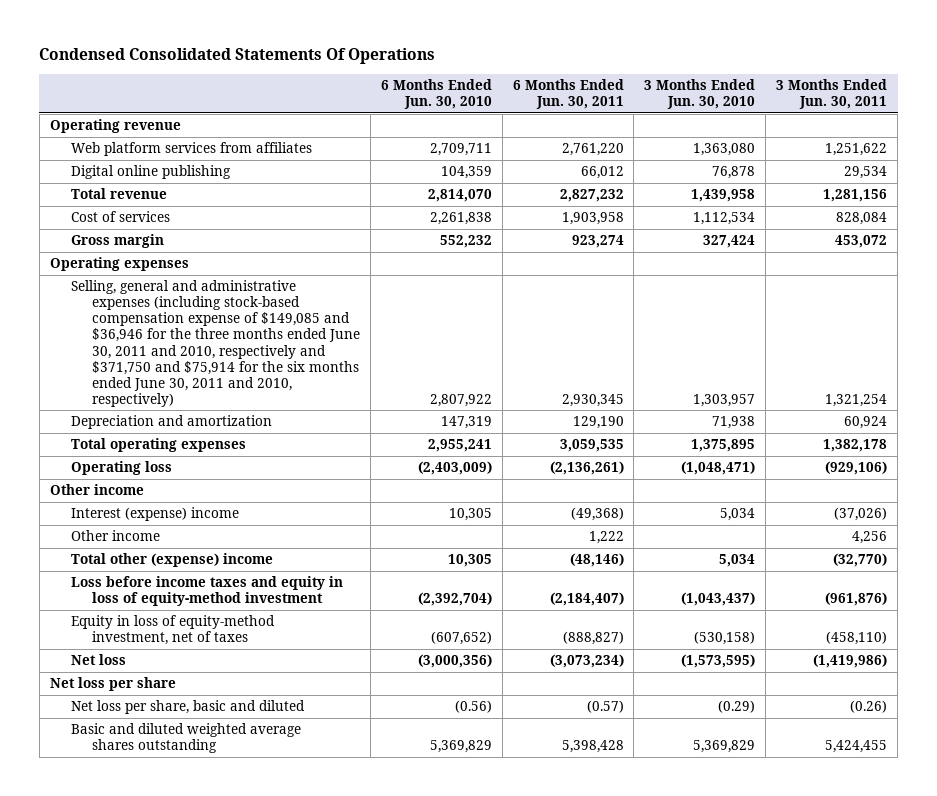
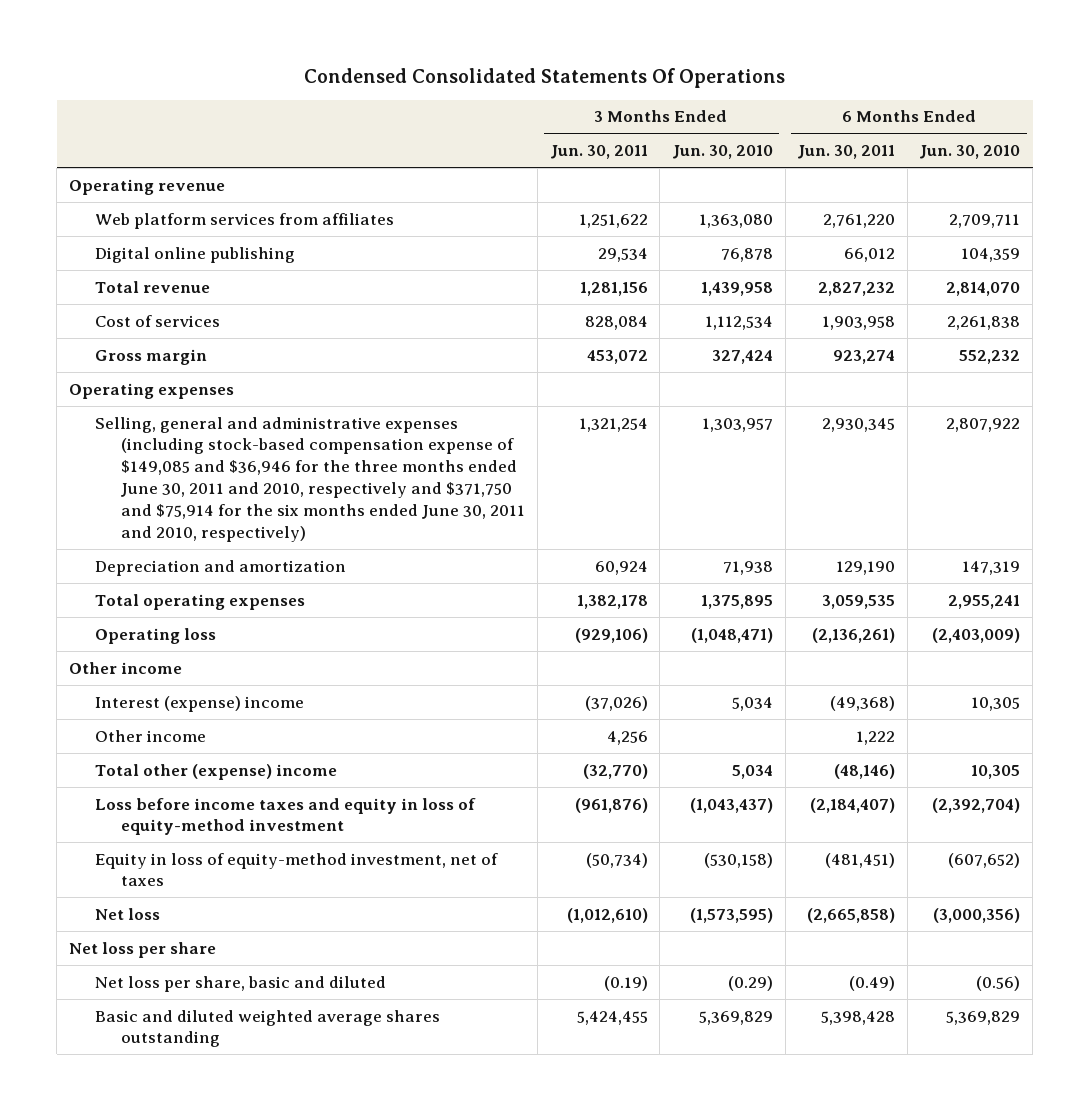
[562,631,624,646] (888,827) -> [825,852,896,868] (481,451)
[826,631,888,646] (458,110) -> [585,852,648,868] (50,734)
[549,654,624,669] (3,073,234) -> [807,907,896,923] (2,665,858)
[813,654,888,669] (1,419,986) -> [566,907,648,923] (1,012,610)
[586,700,624,714] (0.57) -> [849,975,896,991] (0.49)
[850,700,888,714] (0.26) -> [603,975,648,991] (0.19)

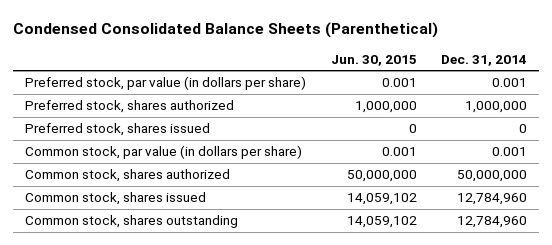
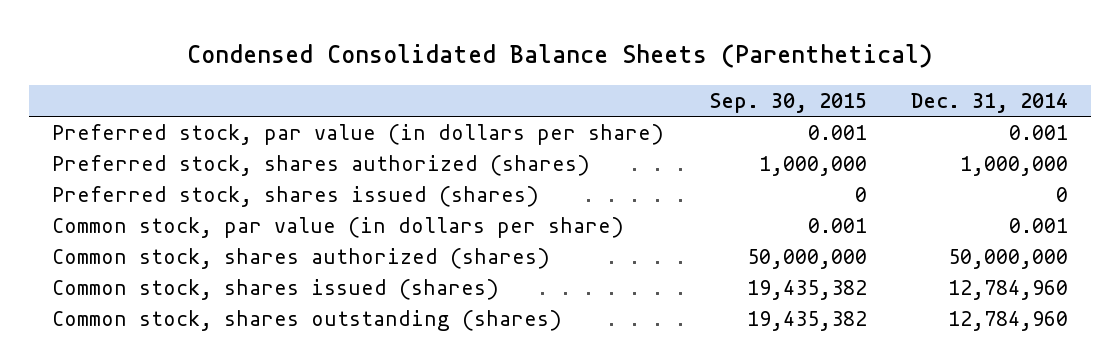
[330,54,417,66] Jun. 30, 2015 -> none
none -> [708,93,867,114] Sep. 30, 2015
[25,100,235,114] Preferred stock, shares authorized -> [51,155,590,177] Preferred stock, shares authorized (shares)
[25,123,211,137] Preferred stock, shares issued -> [51,186,539,208] Preferred stock, shares issued (shares)
[25,169,231,183] Common stock, shares authorized -> [51,248,550,270] Common stock, shares authorized (shares)
[25,192,207,206] Common stock, shares issued -> [51,279,499,301] Common stock, shares issued (shares)
[25,215,239,229] Common stock, shares outstanding -> [51,310,562,332] Common stock, shares outstanding (shares)

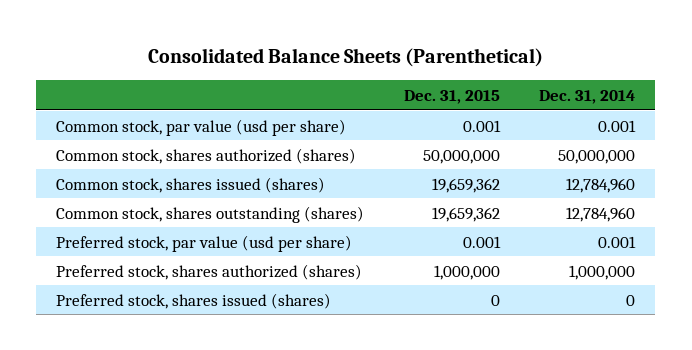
[187,44,934,69] Condensed Consolidated Balance Sheets (Parenthetical) -> [147,48,543,68] Consolidated Balance Sheets (Parenthetical)
[708,93,867,114] Sep. 30, 2015 -> none
none -> [403,89,500,104] Dec. 31, 2015
[51,124,664,146] Preferred stock, par value (in dollars per share) -> none
[51,217,624,239] Common stock, par value (in dollars per share) -> [56,118,347,136] Common stock, par value (usd per share)
none -> [56,234,353,252] Preferred stock, par value (usd per share)
[51,155,590,177] Preferred stock, shares authorized (shares) -> [56,263,363,280] Preferred stock, shares authorized (shares)
[51,186,539,208] Preferred stock, shares issued (shares) -> [56,292,332,309] Preferred stock, shares issued (shares)

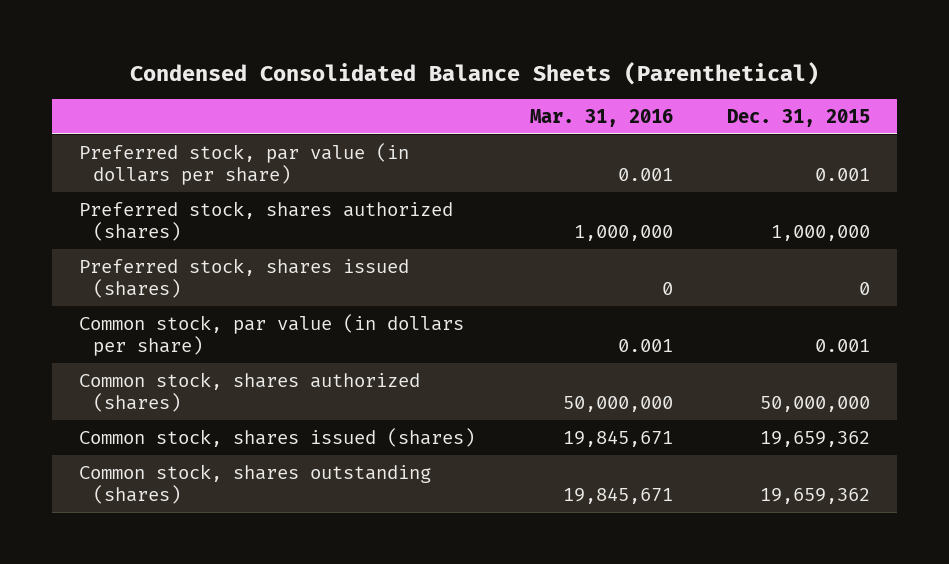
[147,48,543,68] Consolidated Balance Sheets (Parenthetical) -> [129,61,819,85] Condensed Consolidated Balance Sheets (Parenthetical)
[539,89,636,104] Dec. 31, 2014 -> none
none -> [529,109,673,128] Mar. 31, 2016
none -> [78,142,409,186] Preferred stock, par value (in dollars per share)
[56,263,363,280] Preferred stock, shares authorized (shares) -> [78,200,453,242] Preferred stock, shares authorized (shares)
[56,292,332,309] Preferred stock, shares issued (shares) -> [78,257,409,299] Preferred stock, shares issued (shares)
[56,118,347,136] Common stock, par value (usd per share) -> [78,313,464,357] Common stock, par value (in dollars per share)
[56,234,353,252] Preferred stock, par value (usd per share) -> none

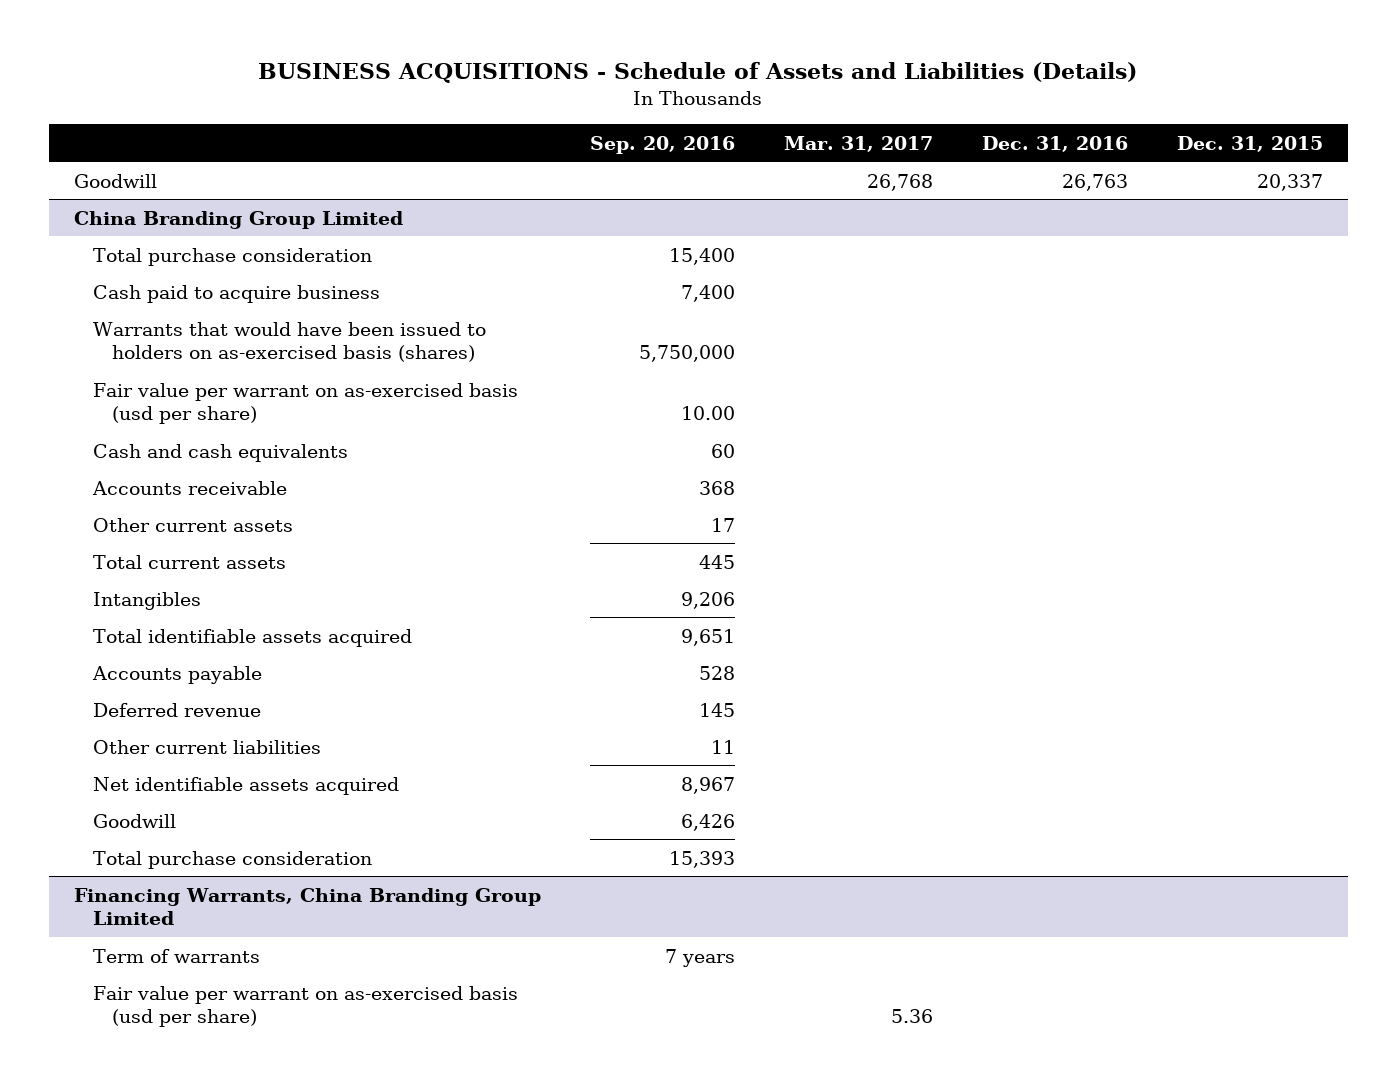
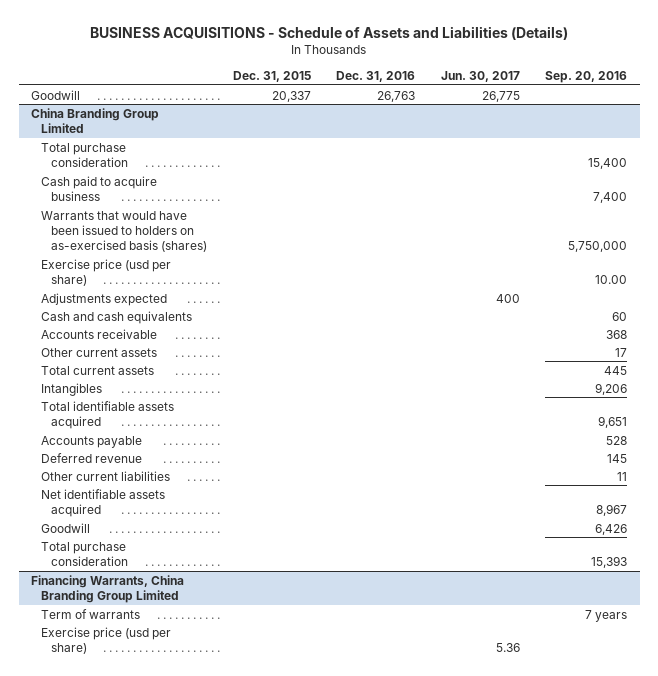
[783,135,933,152] Mar. 31, 2017 -> none
none -> [440,70,520,82] Jun. 30, 2017
[93,382,519,425] Fair value per warrant on as-exercised basis (usd per share) -> [41,258,172,287] Exercise price (usd per share)
none -> [41,292,168,306] Adjustments expected
[93,985,519,1028] Fair value per warrant on as-exercised basis (usd per share) -> [41,626,172,655] Exercise price (usd per share)

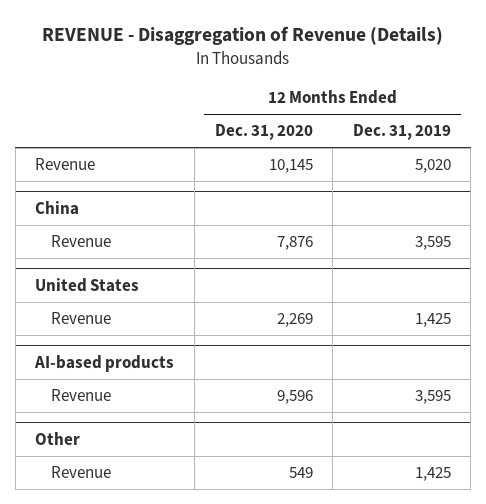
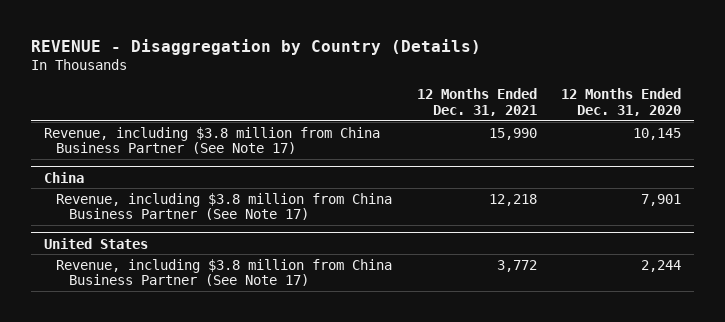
[42,26,444,46] REVENUE - Disaggregation of Revenue (Details) -> [31,39,482,56] REVENUE - Disaggregation by Country (Details)
[352,124,451,141] Dec. 31, 2019 -> none
none -> [416,88,537,117] 12 Months Ended Dec. 31, 2021
[35,158,96,171] Revenue -> [43,126,380,155] Revenue, including $3.8 million from China Business Partner (See Note 17)
[51,235,112,248] Revenue -> none
none -> [56,192,393,221] Revenue, including $3.8 million from China Business Partner (See Note 17)
[51,312,112,325] Revenue -> none
[34,354,175,372] AI-based products -> none
[51,389,112,402] Revenue -> none
[35,431,81,445] Other -> none
[51,466,112,479] Revenue -> none
none -> [56,258,393,287] Revenue, including $3.8 million from China Business Partner (See Note 17)

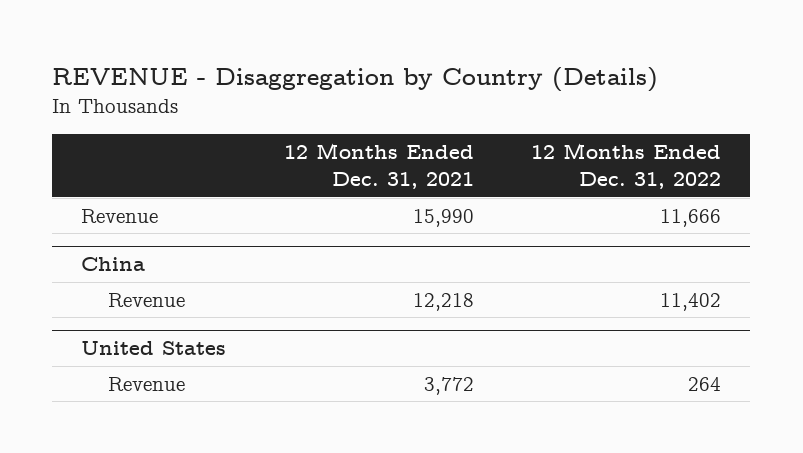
[561,88,682,117] 12 Months Ended Dec. 31, 2020 -> none
none -> [531,143,722,190] 12 Months Ended Dec. 31, 2022
[43,126,380,155] Revenue, including $3.8 million from China Business Partner (See Note 17) -> [81,208,159,223] Revenue
[56,192,393,221] Revenue, including $3.8 million from China Business Partner (See Note 17) -> [108,292,186,307] Revenue
[56,258,393,287] Revenue, including $3.8 million from China Business Partner (See Note 17) -> [108,376,186,391] Revenue

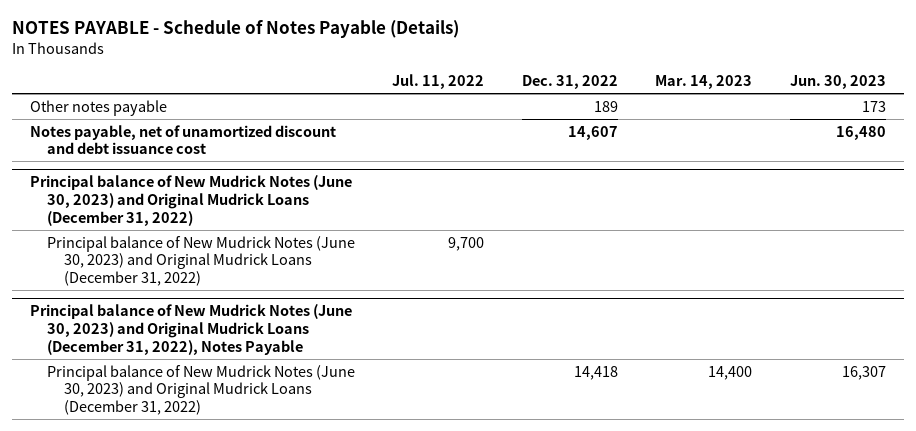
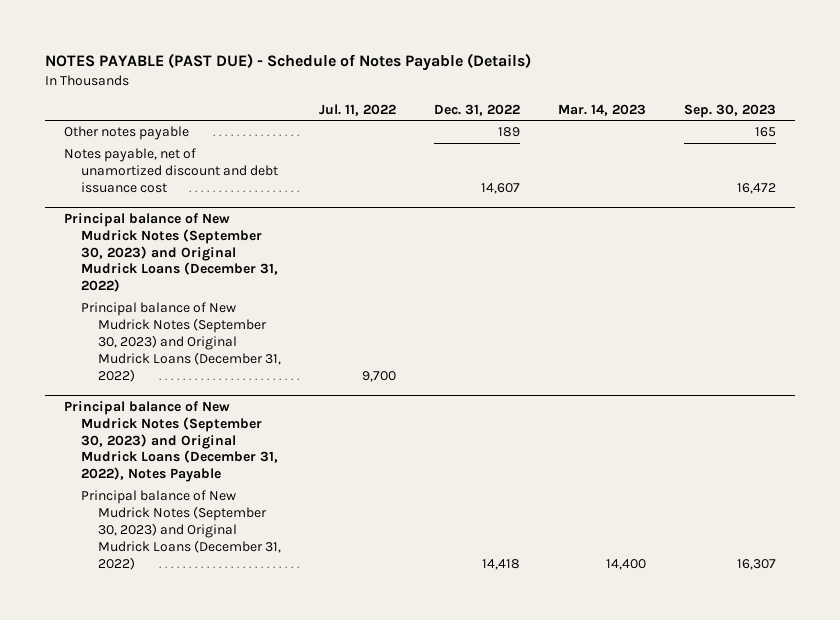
[11,20,459,39] NOTES PAYABLE - Schedule of Notes Payable (Details) -> [44,53,531,72] NOTES PAYABLE (PAST DUE) - Schedule of Notes Payable (Details)
[789,75,886,90] Jun. 30, 2023 -> none
none -> [684,103,777,118] Sep. 30, 2023
[30,175,353,226] Principal balance of New Mudrick Notes (June 30, 2023) and Original Mudrick Loans (December 31, 2022) -> [63,212,278,293] Principal balance of New Mudrick Notes (September 30, 2023) and Original Mudrick Loans (December 31, 2022)
[47,235,356,286] Principal balance of New Mudrick Notes (June 30, 2023) and Original Mudrick Loans (December 31, 2022) -> [80,302,282,382] Principal balance of New Mudrick Notes (September 30, 2023) and Original Mudrick Loans (December 31, 2022)
[30,304,353,355] Principal balance of New Mudrick Notes (June 30, 2023) and Original Mudrick Loans (December 31, 2022), Notes Payable -> [63,400,278,483] Principal balance of New Mudrick Notes (September 30, 2023) and Original Mudrick Loans (December 31, 2022), Notes Payable
[47,364,356,415] Principal balance of New Mudrick Notes (June 30, 2023) and Original Mudrick Loans (December 31, 2022) -> [80,490,282,570] Principal balance of New Mudrick Notes (September 30, 2023) and Original Mudrick Loans (December 31, 2022)

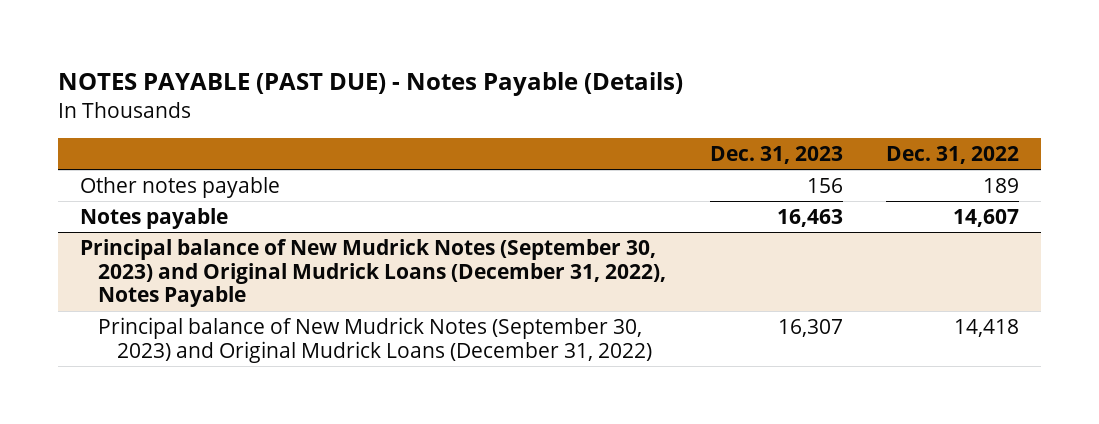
[44,53,531,72] NOTES PAYABLE (PAST DUE) - Schedule of Notes Payable (Details) -> [57,71,683,96] NOTES PAYABLE (PAST DUE) - Notes Payable (Details)
[319,103,397,116] Jul. 11, 2022 -> none
[558,103,647,116] Mar. 14, 2023 -> none
[684,103,777,118] Sep. 30, 2023 -> none
none -> [709,145,843,164] Dec. 31, 2023
[63,212,278,293] Principal balance of New Mudrick Notes (September 30, 2023) and Original Mudrick Loans (December 31, 2022) -> none
[80,302,282,382] Principal balance of New Mudrick Notes (September 30, 2023) and Original Mudrick Loans (December 31, 2022) -> none
[63,148,278,194] Notes payable, net of unamortized discount and debt issuance cost -> [79,207,228,229] Notes payable

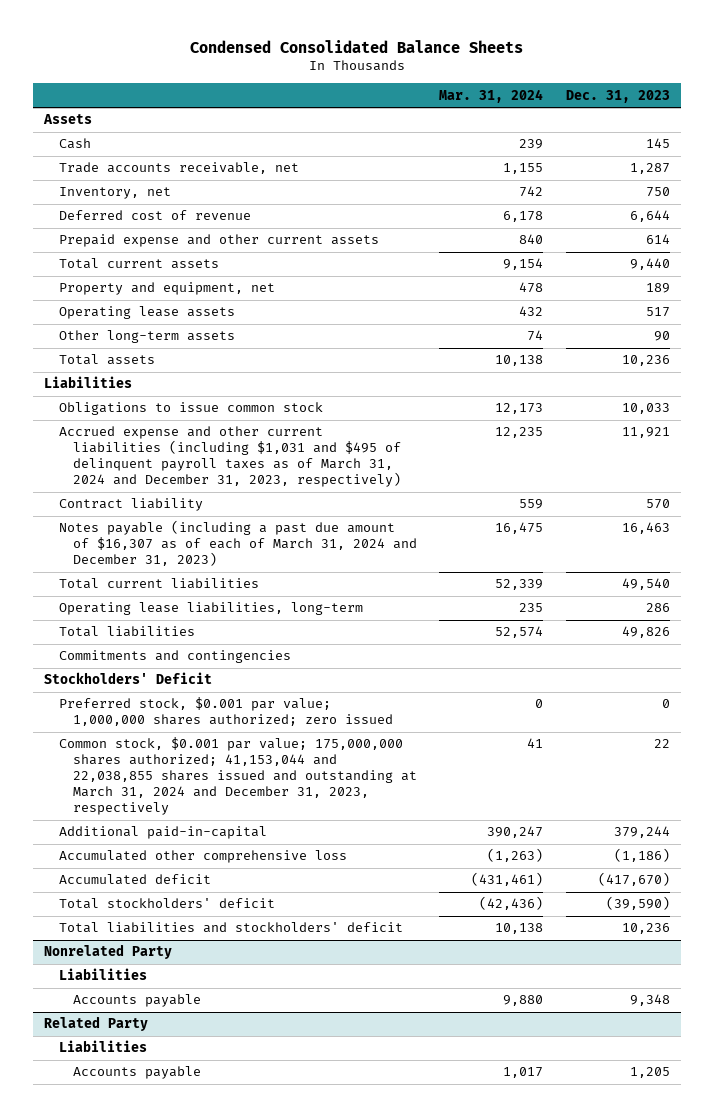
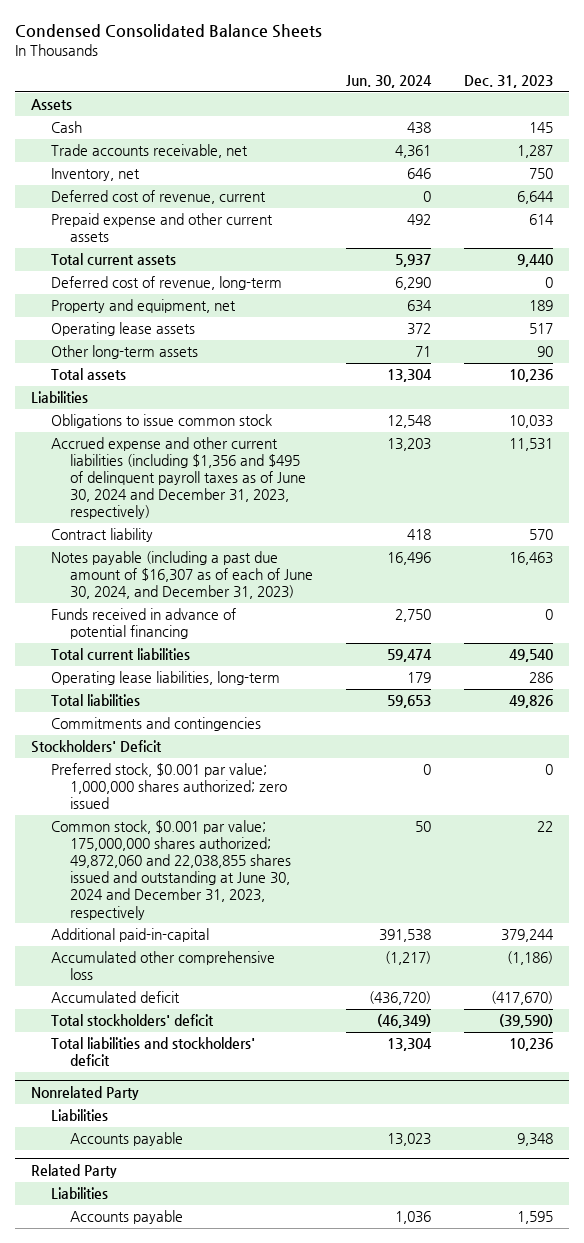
[439,88,544,103] Mar. 31, 2024 -> none
none -> [345,75,432,89] Jun. 30, 2024
[58,210,251,221] Deferred cost of revenue -> [50,190,266,205] Deferred cost of revenue, current
none -> [50,276,282,291] Deferred cost of revenue, long-term
[58,426,401,488] Accrued expense and other current liabilities (including $1,031 and $495 of delinquent payroll taxes as of March 31, 2024 and December 31, 2023, respectively) -> [50,437,307,520] Accrued expense and other current liabilities (including $1,356 and $495 of delinquent payroll taxes as of June 30, 2024 and December 31, 2023, respectively)
[621,427,670,439] 11,921 -> [508,438,553,452] 11,531
[58,520,417,567] Notes payable (including a past due amount of $16,307 as of each of March 31, 2024 and December 31, 2023) -> [50,551,314,600] Notes payable (including a past due amount of $16,307 as of each of June 30, 2024, and December 31, 2023)
none -> [50,608,236,640] Funds received in advance of potential financing
[58,737,417,816] Common stock, $0.001 par value; 175,000,000 shares authorized; 41,153,044 and 22,038,855 shares issued and outstanding at March 31, 2024 and December 31, 2023, respectively -> [50,820,292,920] Common stock, $0.001 par value; 175,000,000 shares authorized; 49,872,060 and 22,038,855 shares issued and outstanding at June 30, 2024 and December 31, 2023, respectively
[629,1067,670,1079] 1,205 -> [516,1211,553,1225] 1,595

